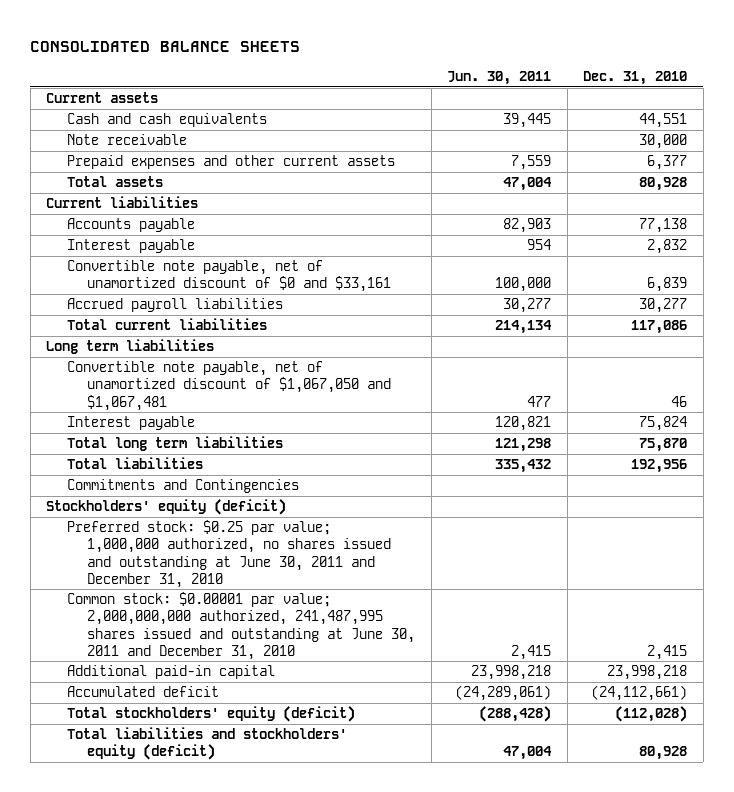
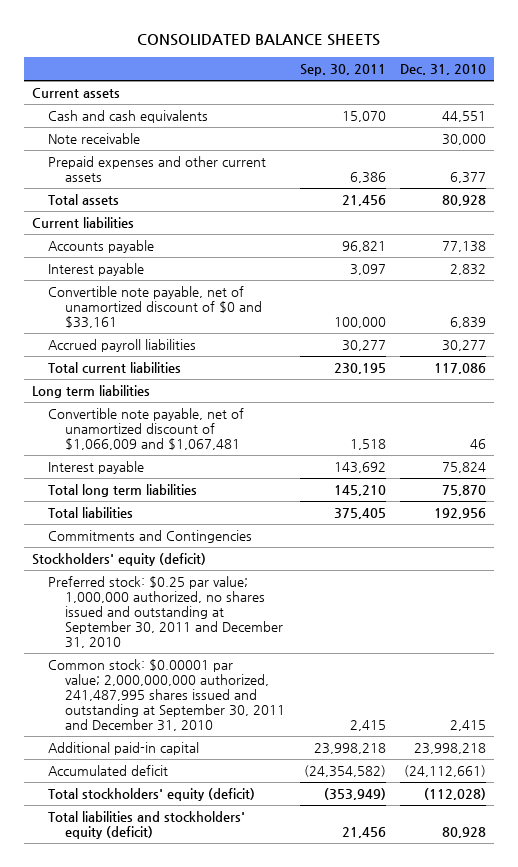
[447,71,552,86] Jun. 30, 2011 -> none
none -> [299,64,386,77] Sep. 30, 2011
[66,361,392,411] Convertible note payable, net of unamortized discount of $1,067,050 and $1,067,481 -> [48,407,245,451] Convertible note payable, net of unamortized discount of $1,066,009 and $1,067,481
[66,520,392,588] Preferred stock: $0.25 par value; 1,000,000 authorized, no shares issued and outstanding at June 30, 2011 and December 31, 2010 -> [48,575,283,649] Preferred stock: $0.25 par value; 1,000,000 authorized, no shares issued and outstanding at September 30, 2011 and December 31, 2010
[66,592,416,660] Common stock: $0.00001 par value; 2,000,000,000 authorized, 241,487,995 shares issued and outstanding at June 30, 2011 and December 31, 2010 -> [48,658,285,732] Common stock: $0.00001 par value; 2,000,000,000 authorized, 241,487,995 shares issued and outstanding at September 30, 2011 and December 31, 2010

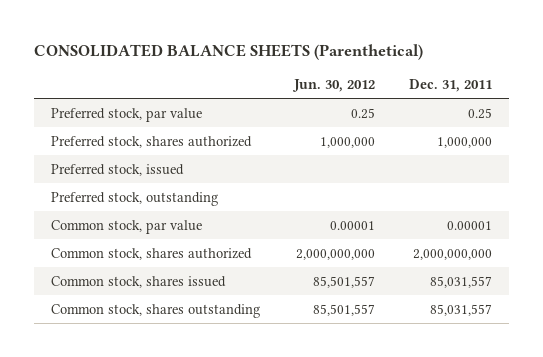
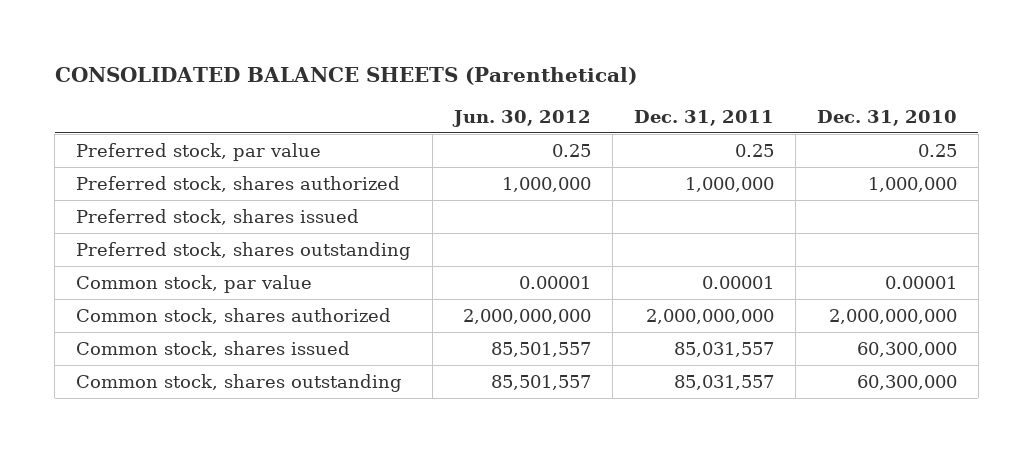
none -> [816,109,957,126] Dec. 31, 2010
[50,163,184,176] Preferred stock, issued -> [76,208,360,225] Preferred stock, shares issued
[50,191,218,206] Preferred stock, outstanding -> [76,241,412,260] Preferred stock, shares outstanding

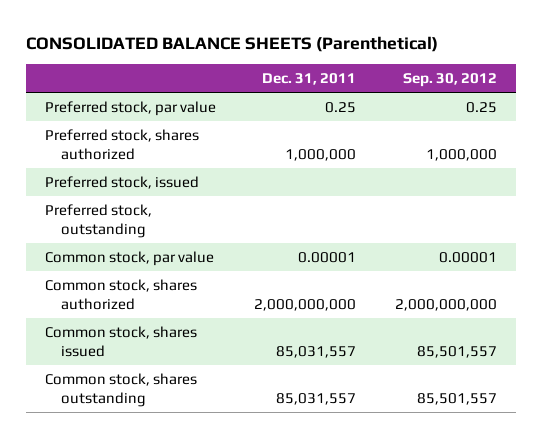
[452,109,592,127] Jun. 30, 2012 -> none
[816,109,957,126] Dec. 31, 2010 -> none
none -> [402,73,497,88] Sep. 30, 2012
[76,208,360,225] Preferred stock, shares issued -> [45,175,200,189] Preferred stock, issued
[76,241,412,260] Preferred stock, shares outstanding -> [45,203,153,239] Preferred stock, outstanding

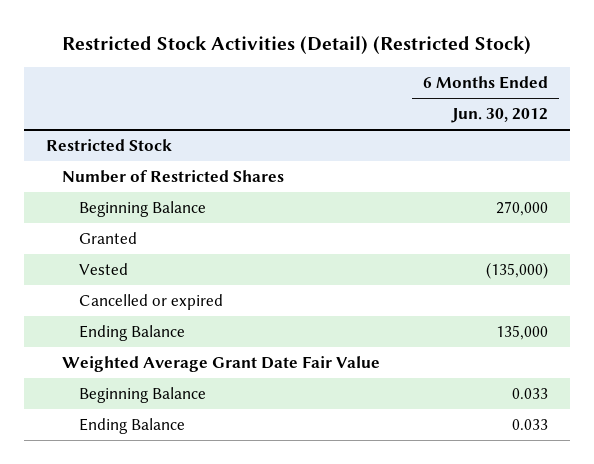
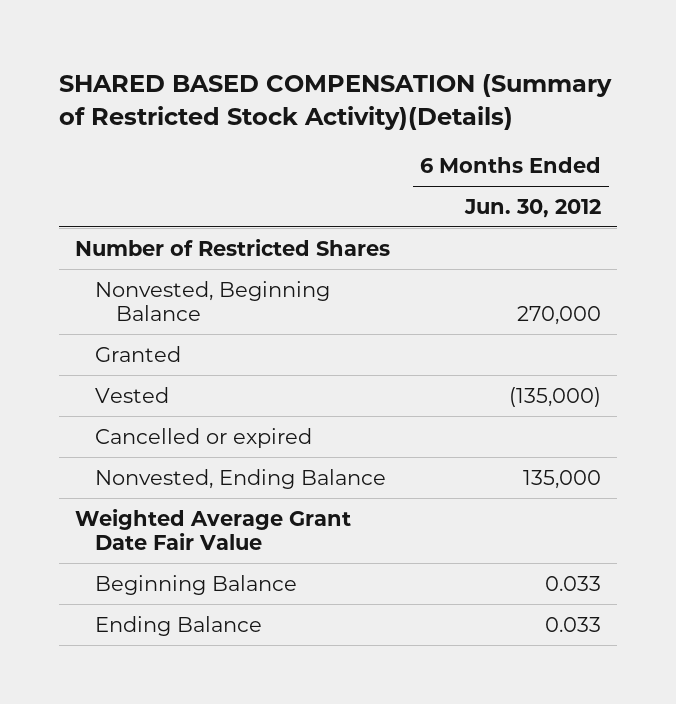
[61,35,531,54] Restricted Stock Activities (Detail) (Restricted Stock) -> [59,73,613,130] SHARED BASED COMPENSATION (Summary of Restricted Stock Activity)(Details)
[45,139,172,152] Restricted Stock -> none
[78,201,206,218] Beginning Balance -> [95,280,331,321] Nonvested, Beginning Balance
[78,325,185,342] Ending Balance -> [95,468,387,489] Nonvested, Ending Balance

